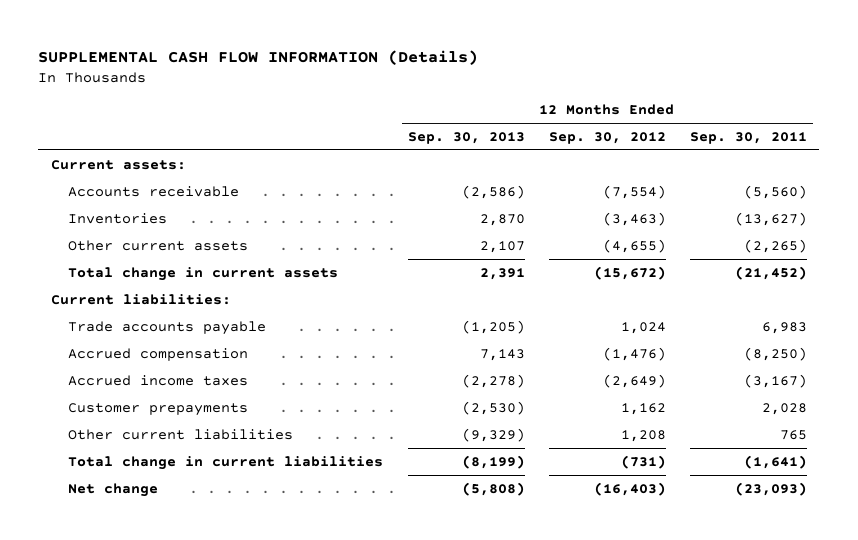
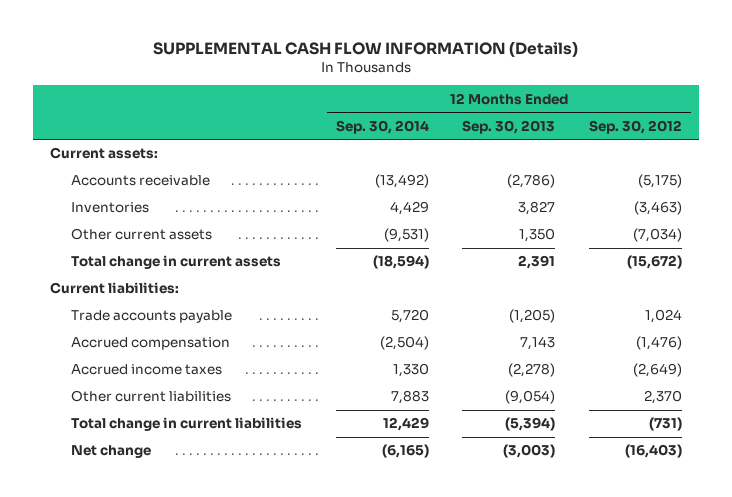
[690,131,808,144] Sep. 30, 2011 -> none
none -> [335,119,429,134] Sep. 30, 2014
[461,184,525,199] (2,586) -> [507,174,556,189] (2,786)
[602,184,666,199] (7,554) -> [638,174,683,189] (5,175)
[479,213,525,226] 2,870 -> [518,201,556,216] 3,827
[479,240,525,253] 2,107 -> [519,228,556,243] 1,350
[602,238,666,253] (4,655) -> [633,228,683,243] (7,034)
[68,402,249,416] Customer prepayments -> none
[461,427,525,442] (9,329) -> [505,390,556,405] (9,054)
[620,429,666,442] 1,208 -> [644,390,683,405] 2,370
[461,454,525,469] (8,199) -> [505,417,556,432] (5,394)
[461,481,525,496] (5,808) -> [503,444,556,459] (3,003)

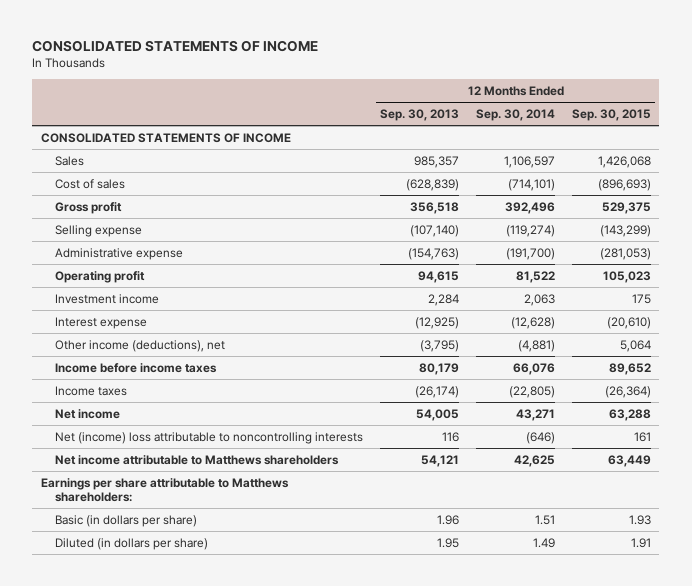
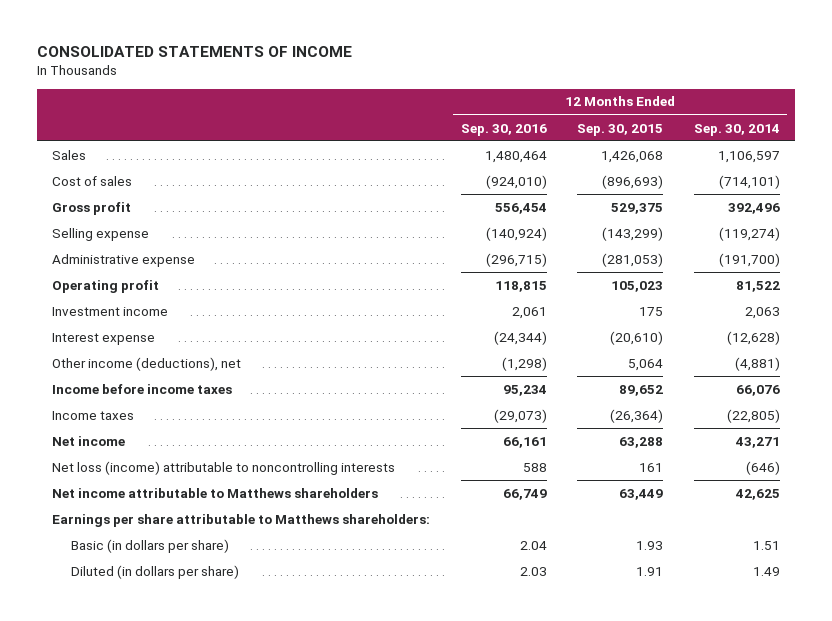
[380,109,460,122] Sep. 30, 2013 -> none
none -> [460,123,547,136] Sep. 30, 2016
[40,132,291,143] CONSOLIDATED STATEMENTS OF INCOME -> none
[55,431,364,444] Net (income) loss attributable to noncontrolling interests -> [51,460,395,475] Net loss (income) attributable to noncontrolling interests

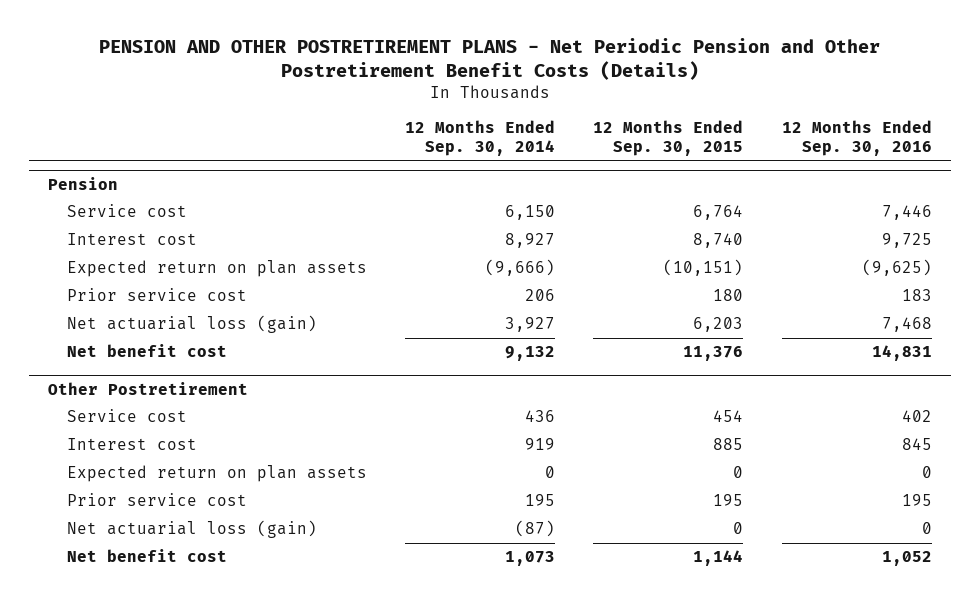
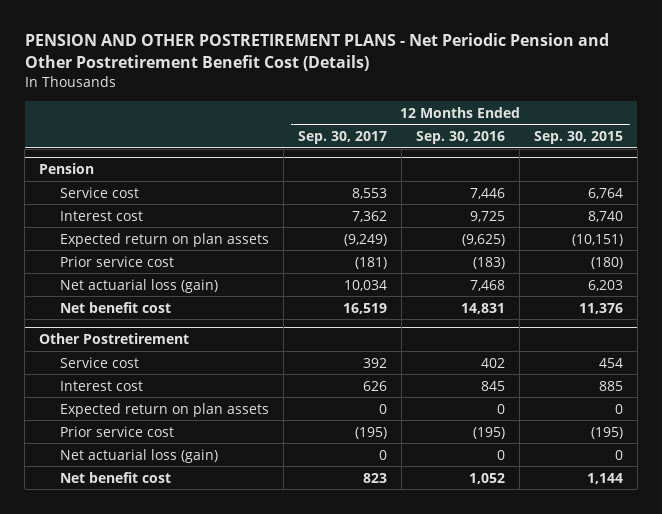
[98,37,880,81] PENSION AND OTHER POSTRETIREMENT PLANS - Net Periodic Pension and Other Postretirement Benefit Costs (Details) -> [24,33,609,72] PENSION AND OTHER POSTRETIREMENT PLANS - Net Periodic Pension and Other Postretirement Benefit Cost (Details)
[405,120,556,157] 12 Months Ended Sep. 30, 2014 -> none
none -> [297,131,387,145] Sep. 30, 2017
[713,289,744,302] 180 -> [590,256,623,269] (180)
[901,289,932,302] 183 -> [472,256,505,269] (183)
[713,494,744,507] 195 -> [590,426,623,439] (195)
[901,494,932,507] 195 -> [472,426,505,439] (195)

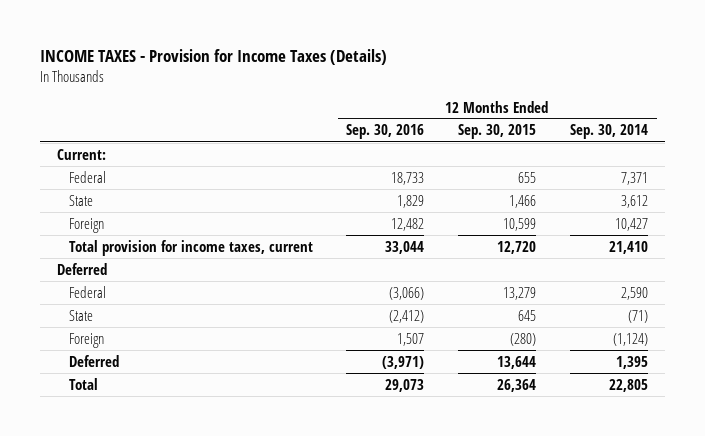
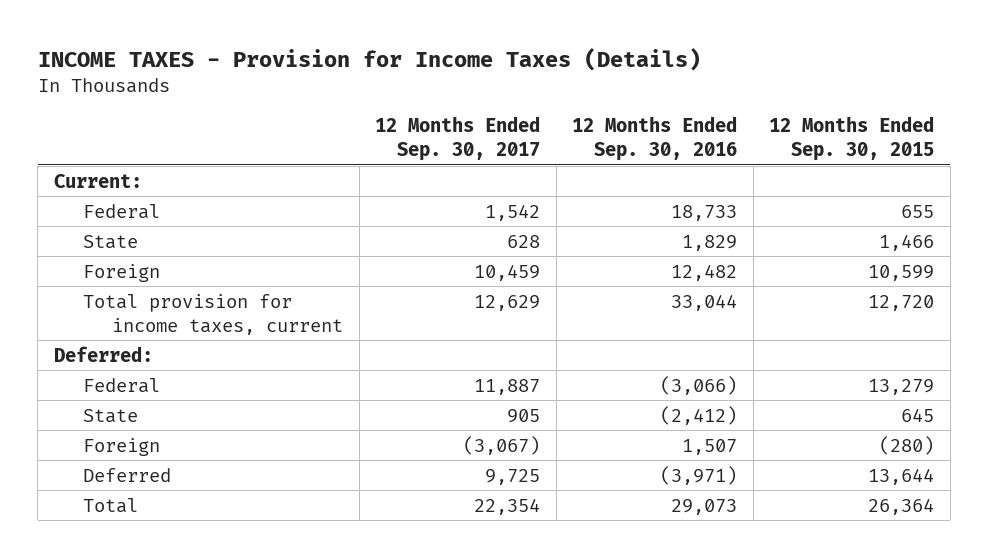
[570,124,649,140] Sep. 30, 2014 -> none
none -> [375,116,541,162] 12 Months Ended Sep. 30, 2017
[56,262,107,275] Deferred -> [53,345,153,362] Deferred:

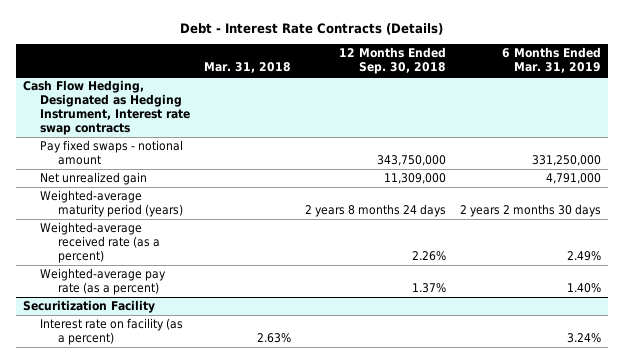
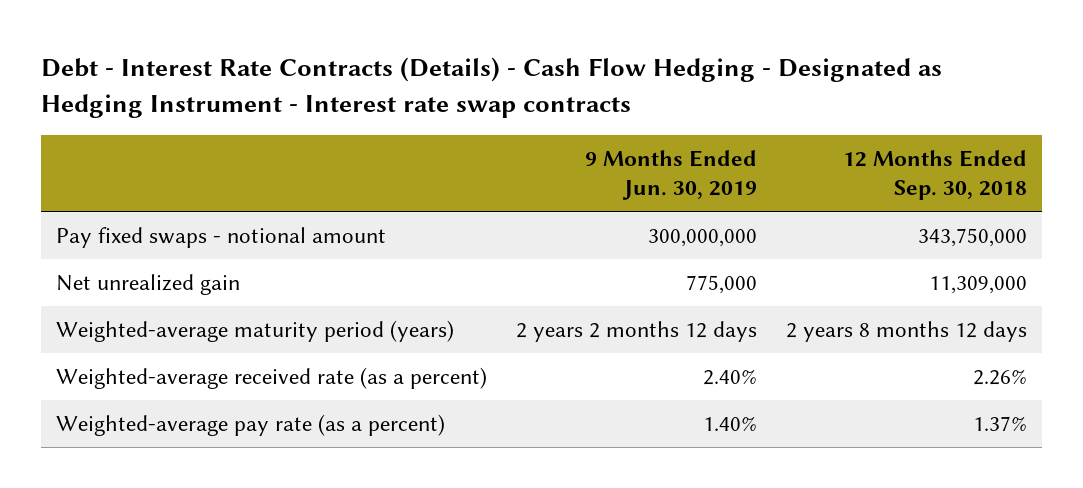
[179,23,443,36] Debt - Interest Rate Contracts (Details) -> [41,57,943,118] Debt - Interest Rate Contracts (Details) - Cash Flow Hedging - Designated as Hedging Instrument - Interest rate swap contracts
[204,62,292,74] Mar. 31, 2018 -> none
[502,47,602,74] 6 Months Ended Mar. 31, 2019 -> none
none -> [585,149,758,200] 9 Months Ended Jun. 30, 2019
[22,80,191,135] Cash Flow Hedging, Designated as Hedging Instrument, Interest rate swap contracts -> none
[305,203,447,217] 2 years 8 months 24 days -> [786,321,1028,343] 2 years 8 months 12 days
[22,300,155,314] Securitization Facility -> none
[40,318,184,345] Interest rate on facility (as a percent) -> none

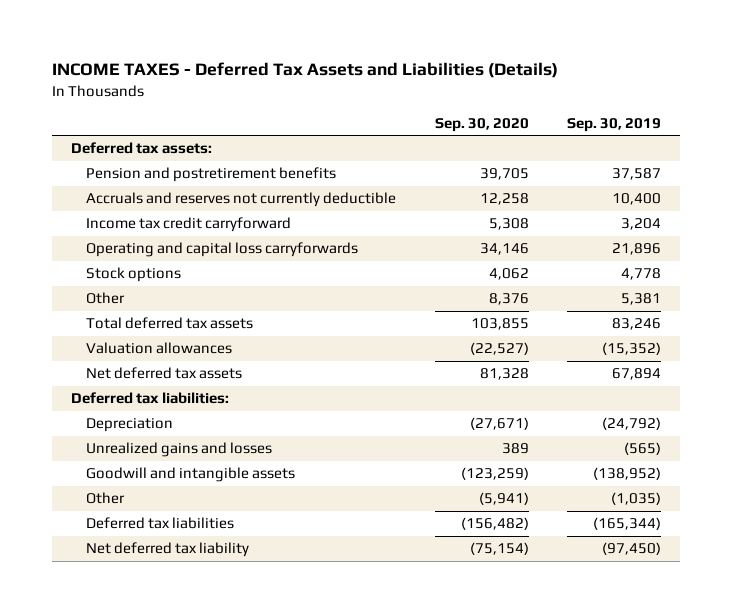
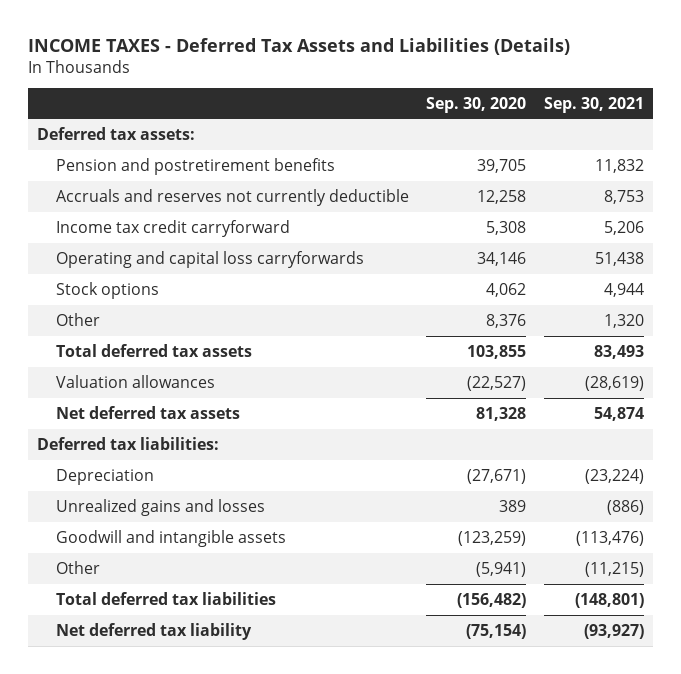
[566,117,661,132] Sep. 30, 2019 -> none
none -> [543,96,644,113] Sep. 30, 2021
[86,517,235,530] Deferred tax liabilities -> [55,591,276,605] Total deferred tax liabilities

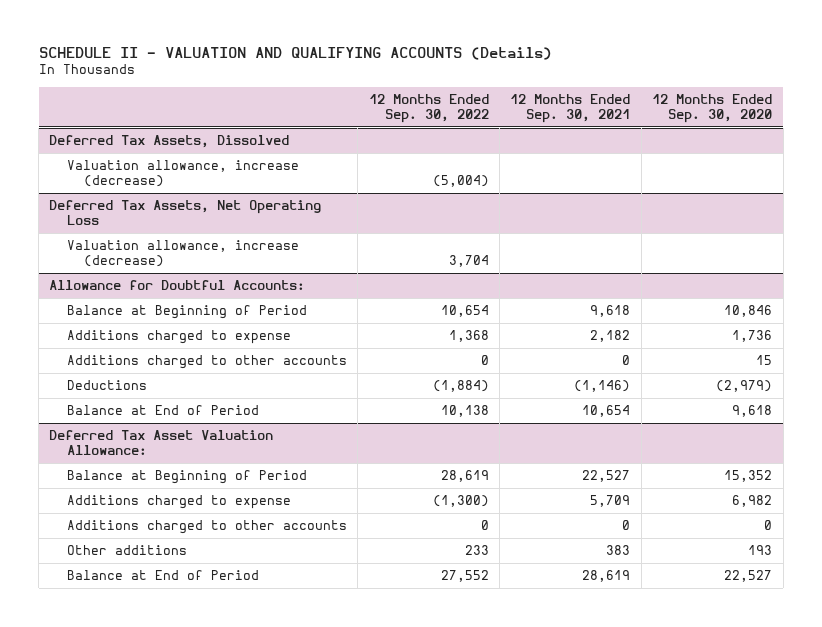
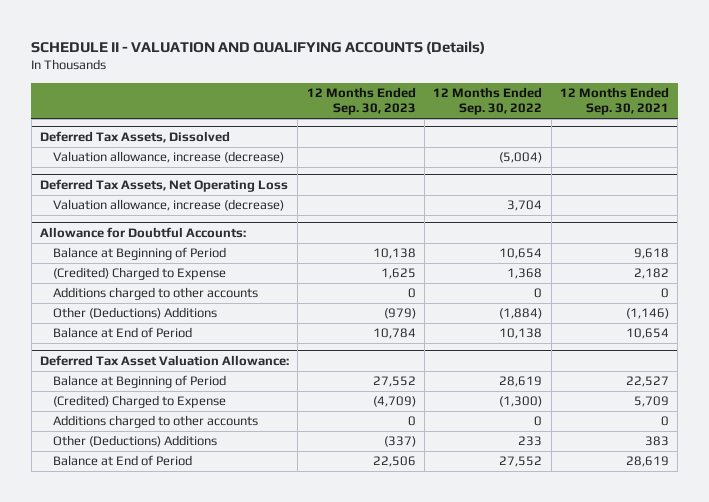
[652,93,773,123] 12 Months Ended Sep. 30, 2020 -> none
none -> [306,87,416,116] 12 Months Ended Sep. 30, 2023
[66,330,291,345] Additions charged to expense -> [52,267,226,281] (Credited) Charged to Expense
[66,380,147,391] Deductions -> [52,307,217,320] Other (Deductions) Additions
[66,495,291,510] Additions charged to expense -> [52,395,226,409] (Credited) Charged to Expense
[66,545,187,556] Other additions -> [52,435,217,448] Other (Deductions) Additions

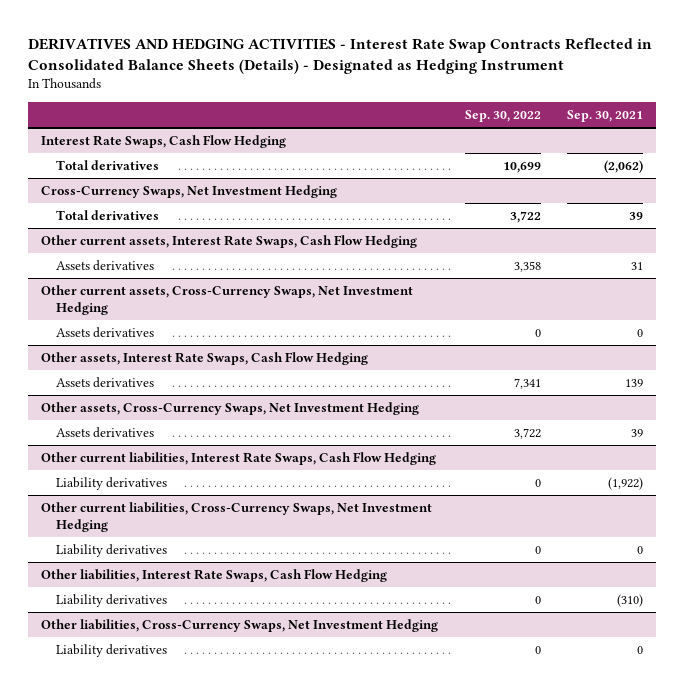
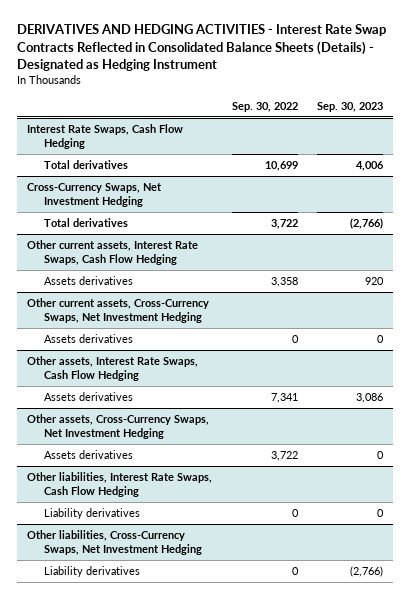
[567,110,644,123] Sep. 30, 2021 -> none
none -> [317,101,384,112] Sep. 30, 2023
[41,452,437,466] Other current liabilities, Interest Rate Swaps, Cash Flow Hedging -> none
[55,477,167,491] Liability derivatives -> none
[41,502,433,532] Other current liabilities, Cross-Currency Swaps, Net Investment Hedging -> none
[55,544,167,558] Liability derivatives -> none

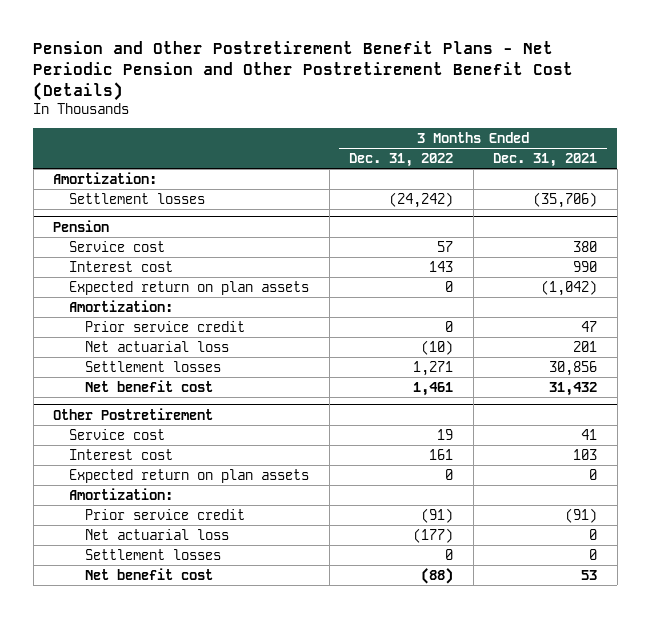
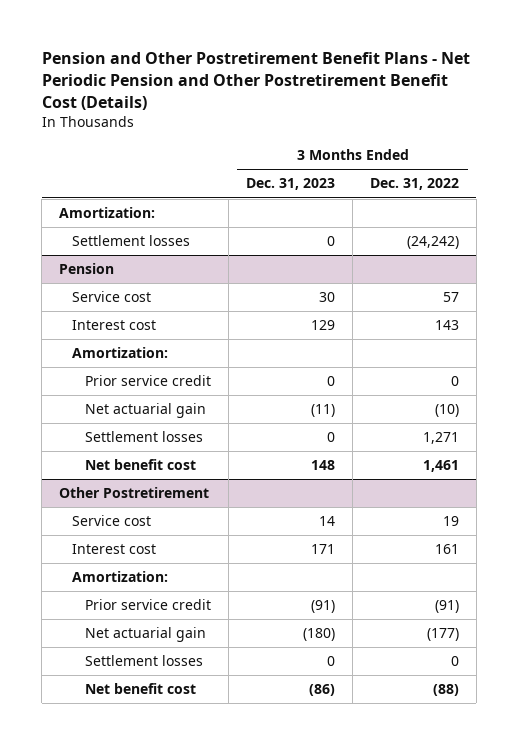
[493,152,598,167] Dec. 31, 2021 -> none
none -> [246,178,336,191] Dec. 31, 2023
[69,280,310,295] Expected return on plan assets -> none
[85,340,230,352] Net actuarial loss -> [85,403,207,419] Net actuarial gain
[69,468,310,483] Expected return on plan assets -> none
[85,528,230,540] Net actuarial loss -> [85,627,207,643] Net actuarial gain

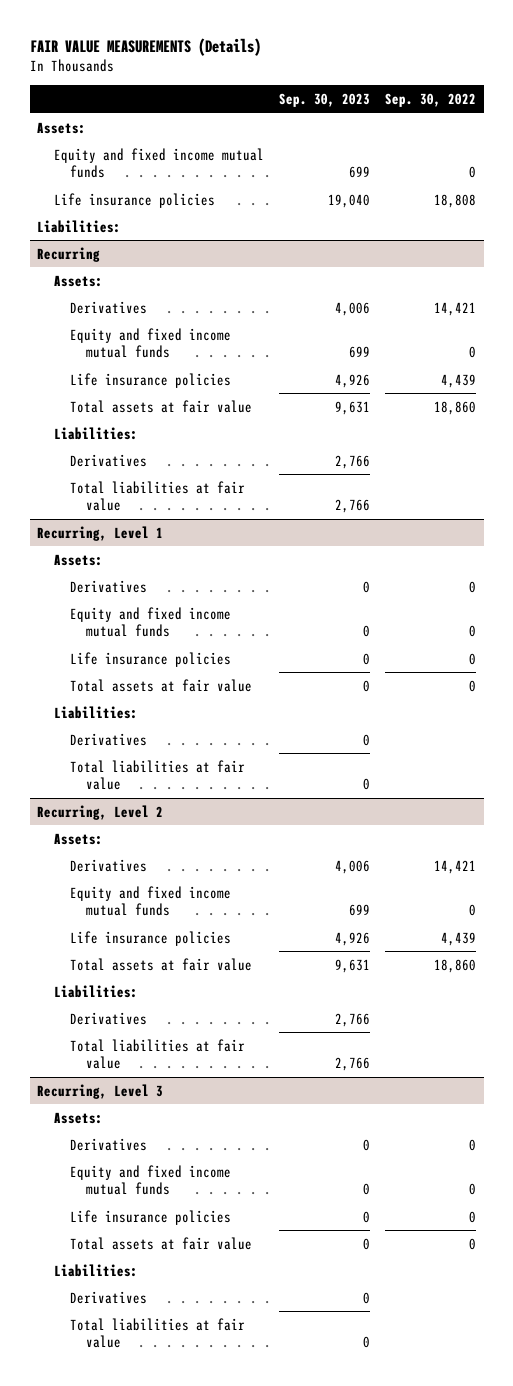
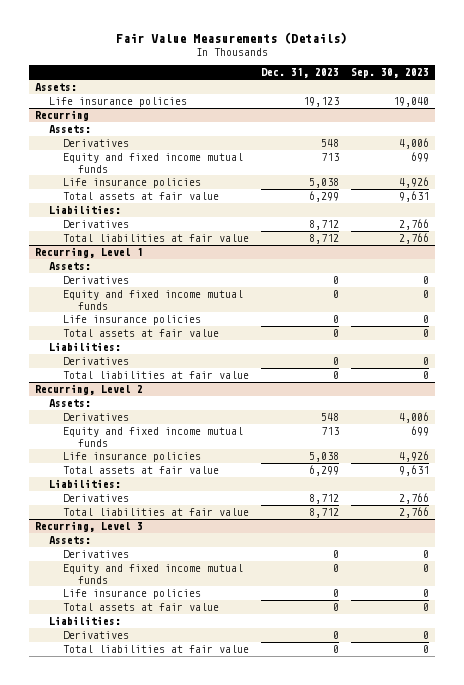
[29,37,261,56] FAIR VALUE MEASUREMENTS (Details) -> [116,32,348,45] Fair Value Measurements (Details)
[385,92,477,107] Sep. 30, 2022 -> none
none -> [261,68,340,79] Dec. 31, 2023
[53,147,264,178] Equity and fixed income mutual funds -> none
[37,219,122,233] Liabilities: -> none

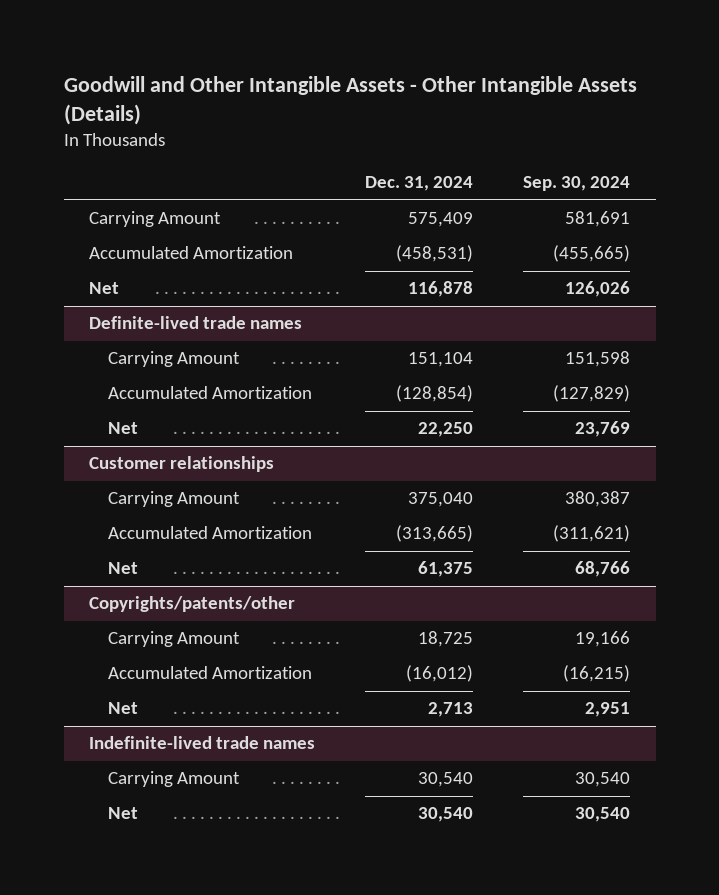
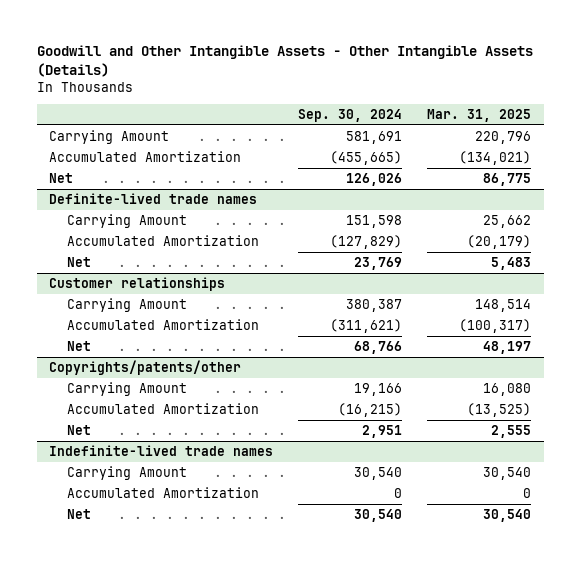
[365,176,474,192] Dec. 31, 2024 -> none
none -> [427,108,532,122] Mar. 31, 2025
none -> [67,487,260,499] Accumulated Amortization

